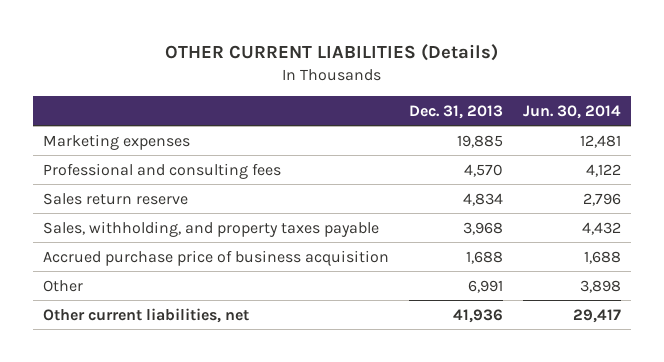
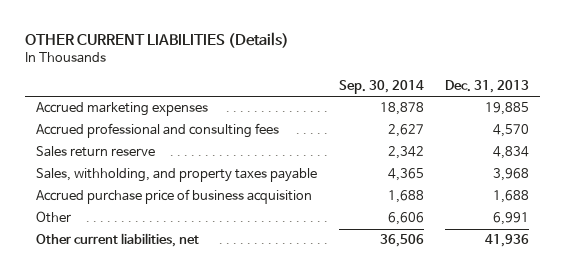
[522,104,621,119] Jun. 30, 2014 -> none
none -> [338,79,424,94] Sep. 30, 2014
[42,133,190,150] Marketing expenses -> [35,102,208,117] Accrued marketing expenses
[42,162,281,179] Professional and consulting fees -> [35,123,279,139] Accrued professional and consulting fees

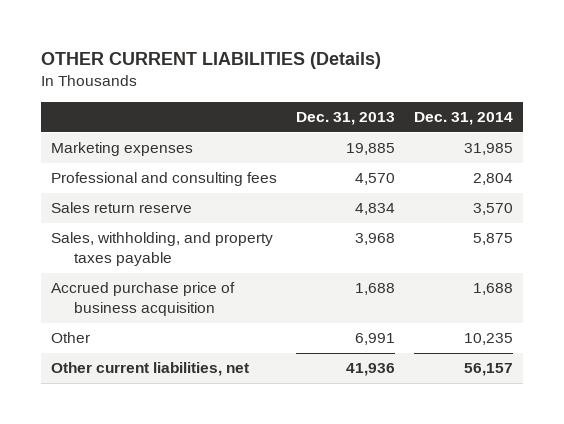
[338,79,424,94] Sep. 30, 2014 -> none
none -> [414,112,514,126] Dec. 31, 2014
[35,102,208,117] Accrued marketing expenses -> [50,142,193,157] Marketing expenses
[35,123,279,139] Accrued professional and consulting fees -> [50,172,277,187] Professional and consulting fees

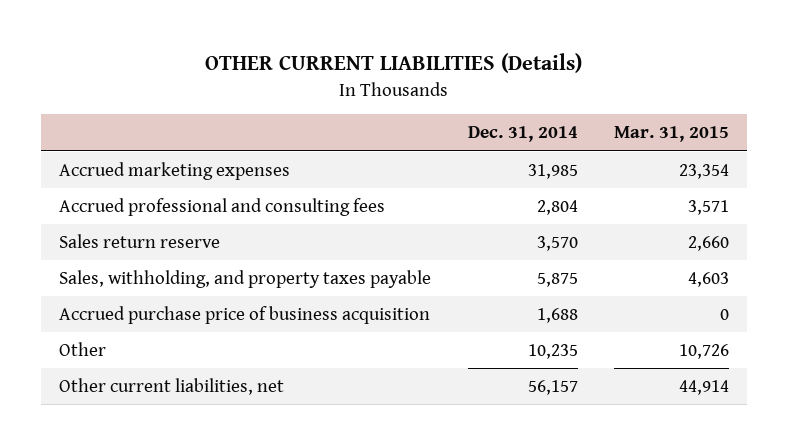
[296,112,396,126] Dec. 31, 2013 -> none
none -> [613,126,729,143] Mar. 31, 2015
[50,142,193,157] Marketing expenses -> [59,162,291,181] Accrued marketing expenses
[50,172,277,187] Professional and consulting fees -> [59,198,386,217] Accrued professional and consulting fees

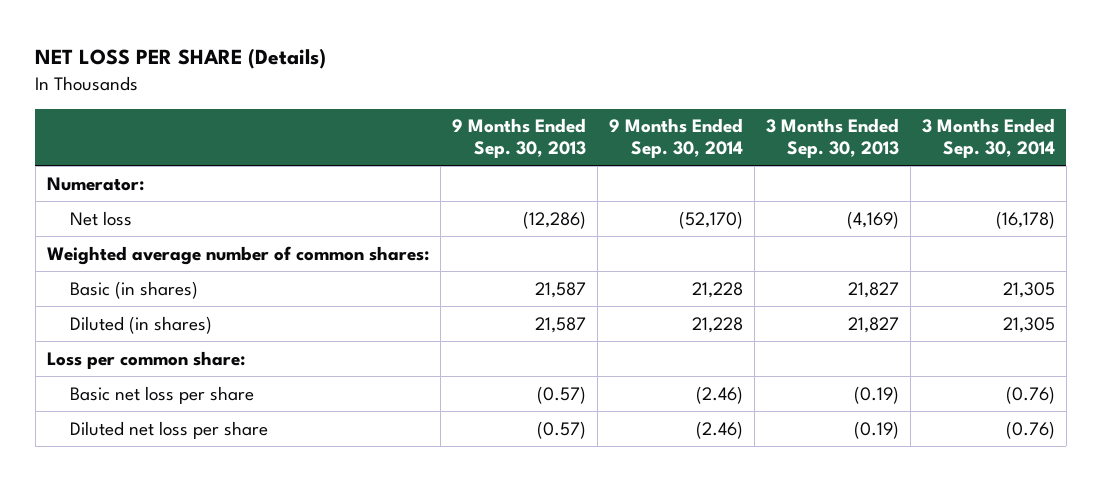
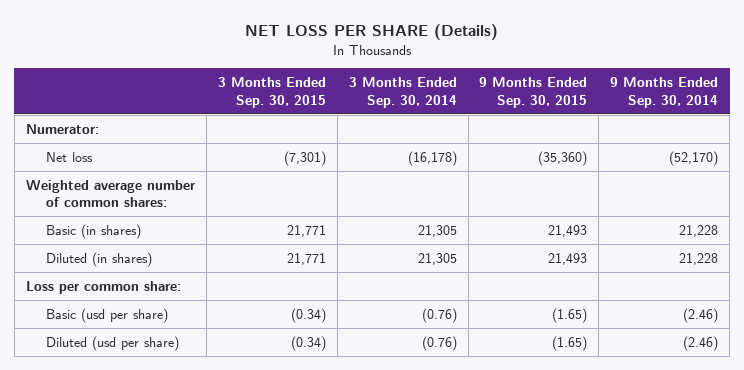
[451,118,586,159] 9 Months Ended Sep. 30, 2013 -> none
[765,118,899,159] 3 Months Ended Sep. 30, 2013 -> none
none -> [217,77,326,108] 3 Months Ended Sep. 30, 2015
none -> [479,77,588,108] 9 Months Ended Sep. 30, 2015
[69,385,254,404] Basic net loss per share -> [46,307,169,323] Basic (usd per share)
[69,420,268,439] Diluted net loss per share -> [46,335,180,351] Diluted (usd per share)

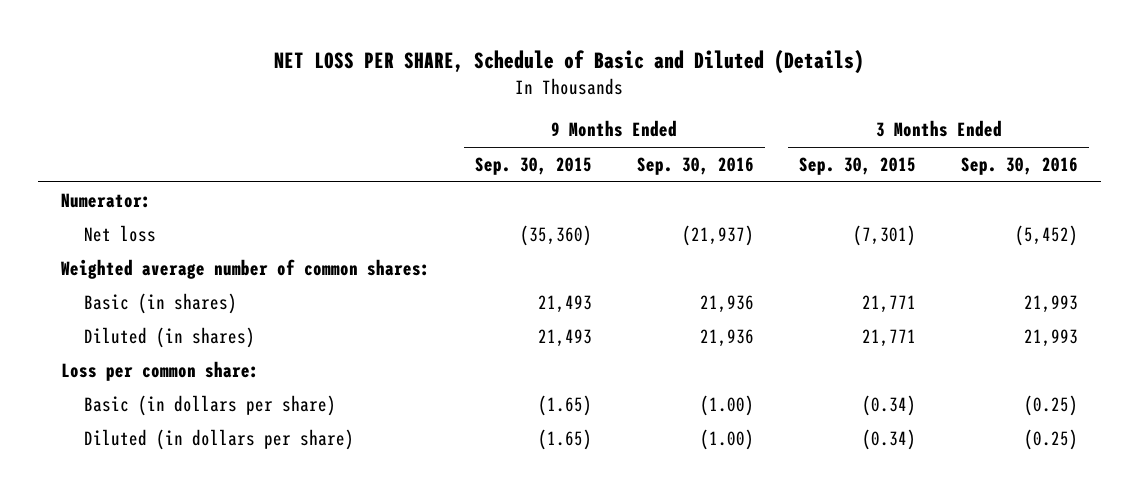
[245,23,499,40] NET LOSS PER SHARE (Details) -> [274,49,865,74] NET LOSS PER SHARE, Schedule of Basic and Diluted (Details)
[348,77,457,108] 3 Months Ended Sep. 30, 2014 -> none
[610,77,719,108] 9 Months Ended Sep. 30, 2014 -> none
none -> [636,156,754,175] Sep. 30, 2016
none -> [961,156,1079,175] Sep. 30, 2016
[46,307,169,323] Basic (usd per share) -> [83,394,336,416] Basic (in dollars per share)
[46,335,180,351] Diluted (usd per share) -> [83,428,354,450] Diluted (in dollars per share)

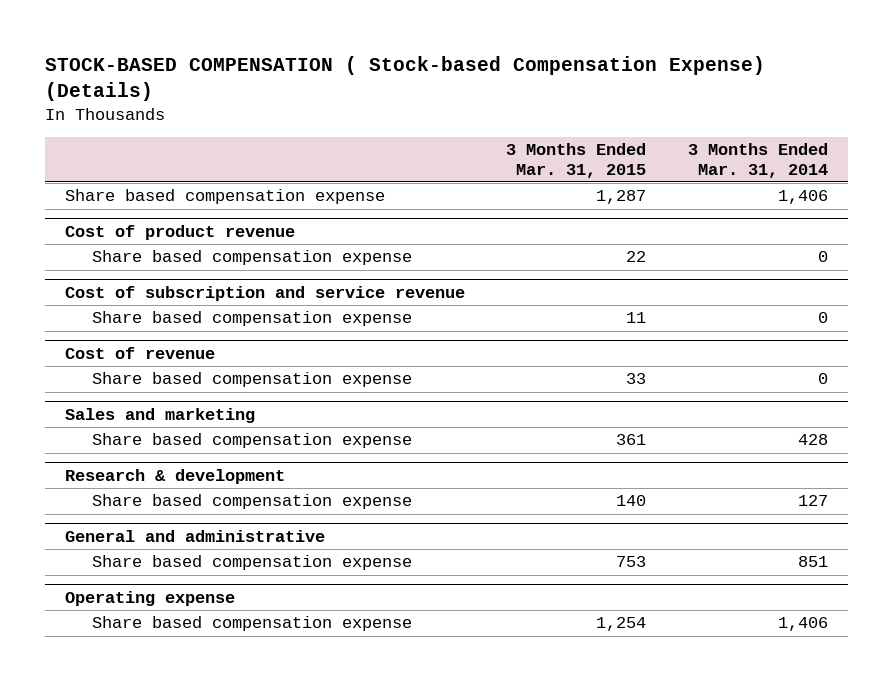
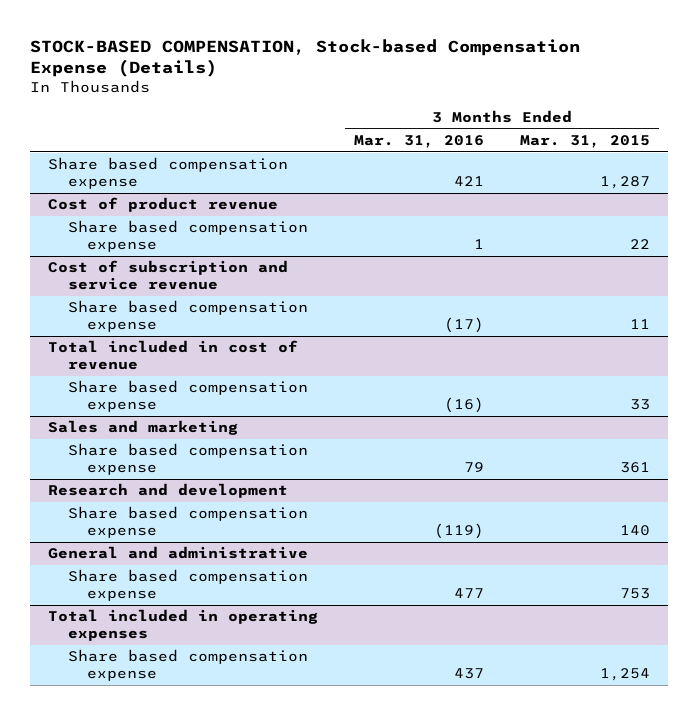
[44,55,765,102] STOCK-BASED COMPENSATION ( Stock-based Compensation Expense) (Details) -> [30,38,581,78] STOCK-BASED COMPENSATION, Stock-based Compensation Expense (Details)
[687,142,828,178] 3 Months Ended Mar. 31, 2014 -> none
none -> [354,135,485,149] Mar. 31, 2016
[65,347,216,360] Cost of revenue -> [48,340,299,371] Total included in cost of revenue
[65,469,286,485] Research & development -> [48,483,289,499] Research and development
[65,591,236,607] Operating expense -> [48,609,319,642] Total included in operating expenses

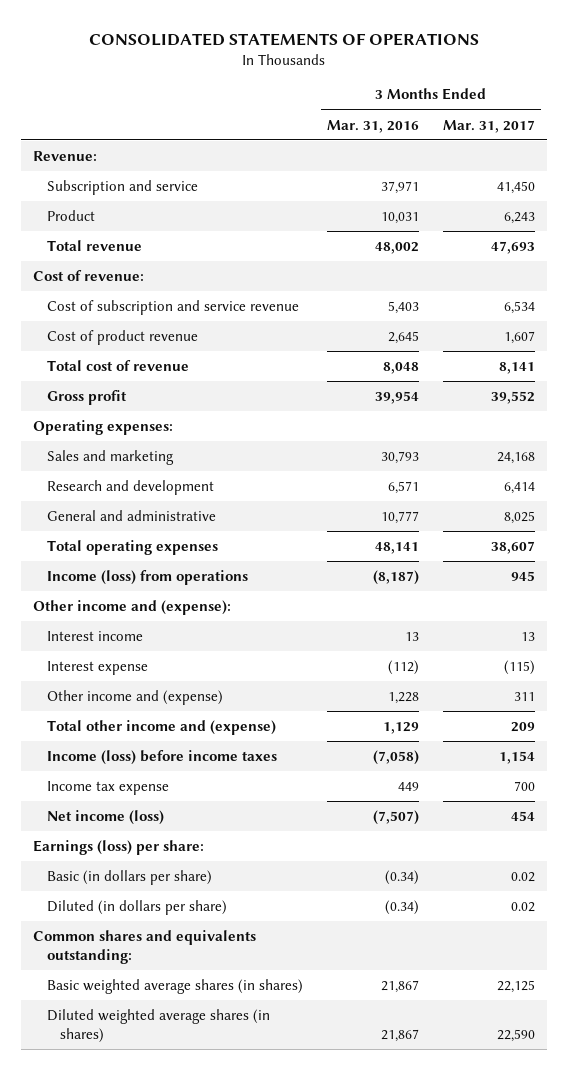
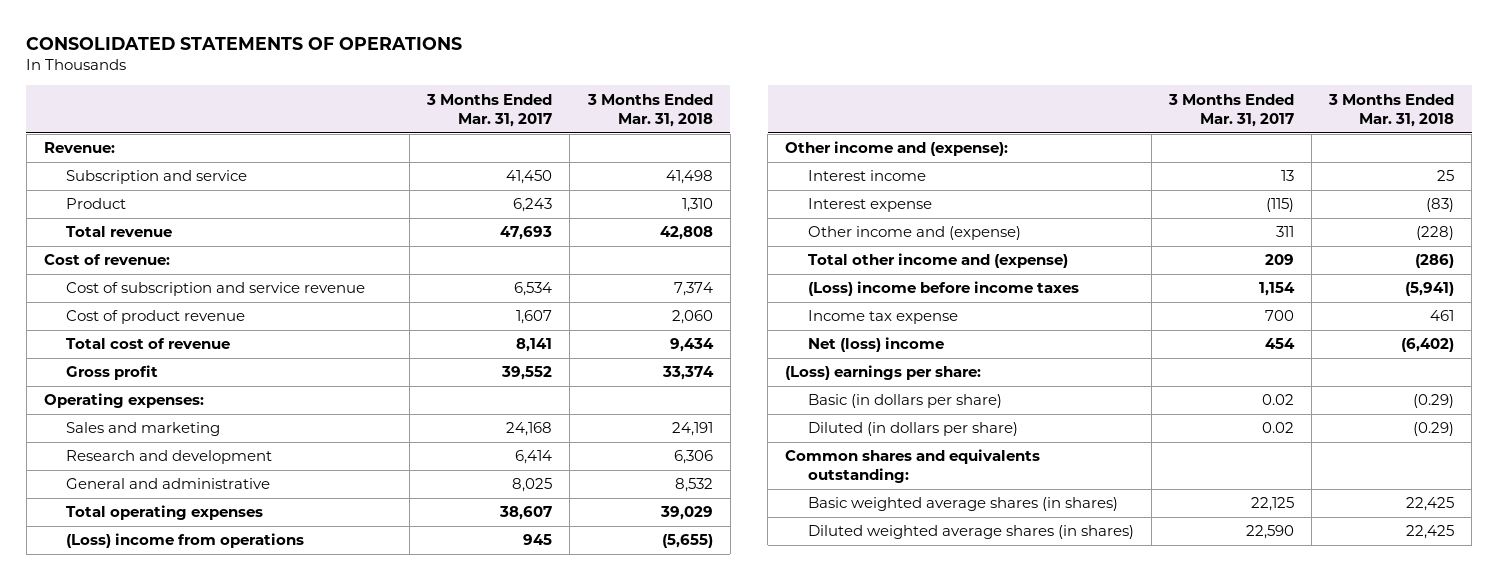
[326,119,419,133] Mar. 31, 2016 -> none
none -> [586,93,713,127] 3 Months Ended Mar. 31, 2018
[46,569,248,585] Income (loss) from operations -> [66,533,305,549] (Loss) income from operations
[46,749,277,765] Income (loss) before income taxes -> [807,281,1079,297] (Loss) income before income taxes
[46,809,164,825] Net income (loss) -> [807,337,944,353] Net (loss) income
[33,839,205,855] Earnings (loss) per share: -> [785,365,982,381] (Loss) earnings per share:

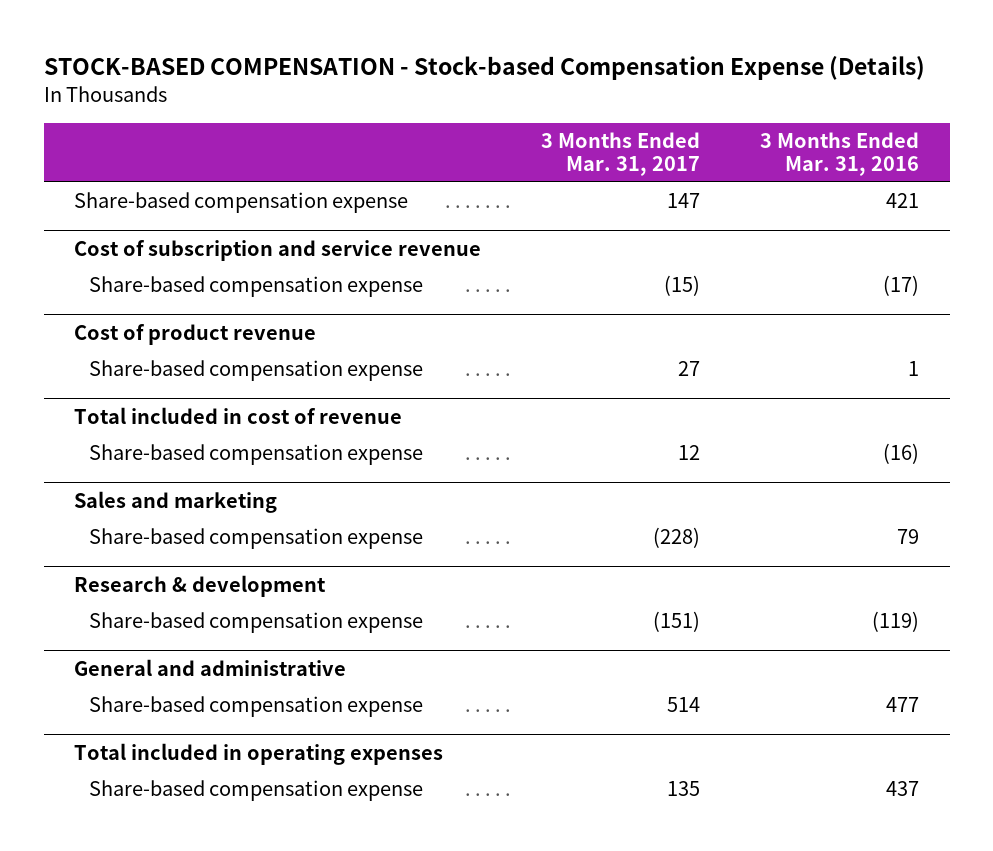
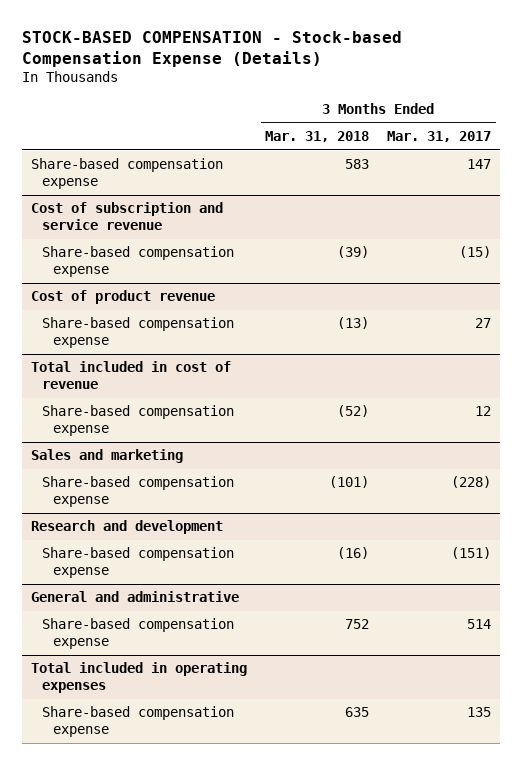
[760,131,920,177] 3 Months Ended Mar. 31, 2016 -> none
none -> [265,130,370,142] Mar. 31, 2018
[73,575,326,598] Research & development -> [31,520,224,535] Research and development

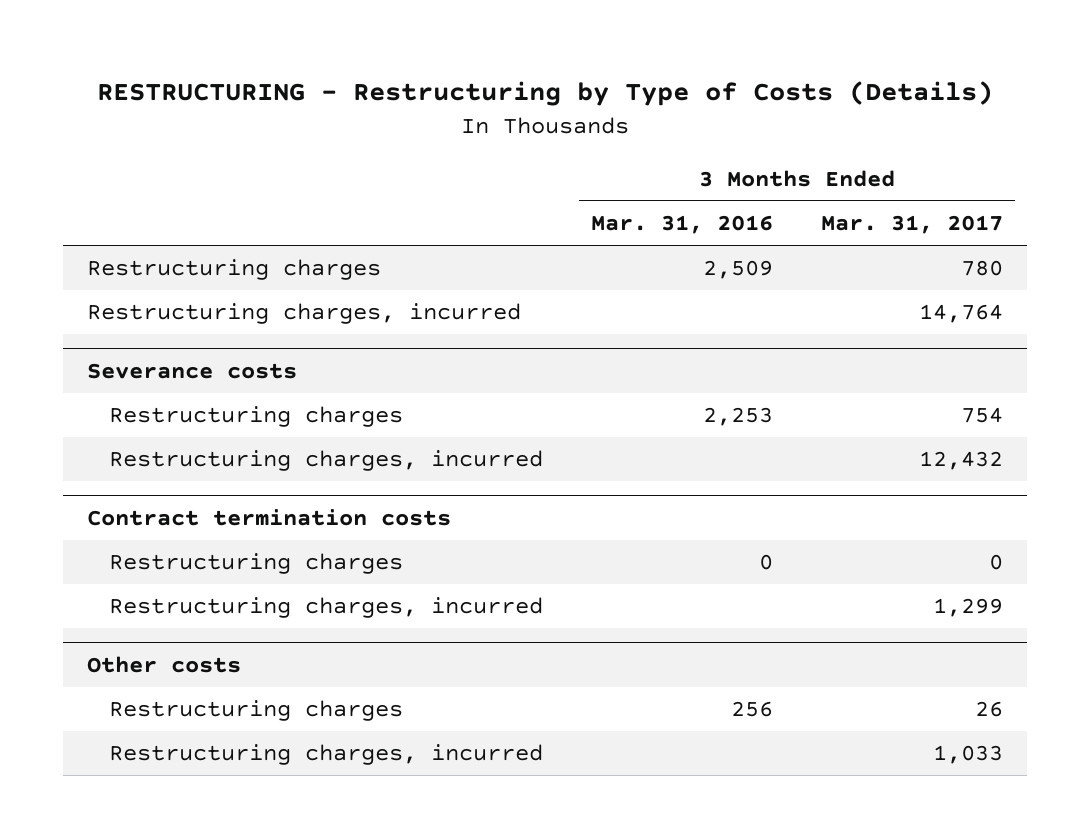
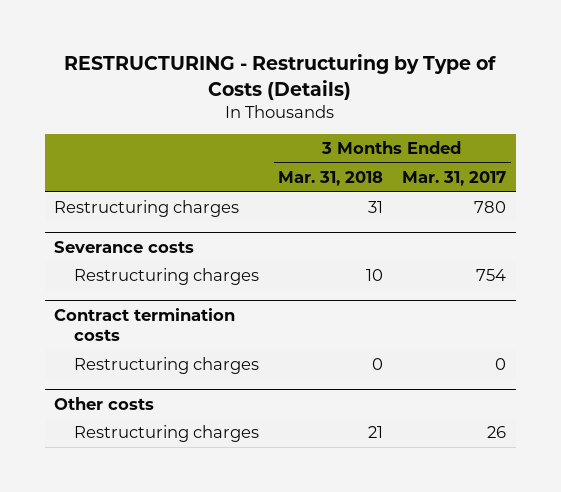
[591,215,774,235] Mar. 31, 2016 -> none
none -> [278,170,384,186] Mar. 31, 2018
[86,303,521,325] Restructuring charges, incurred -> none
[109,450,544,472] Restructuring charges, incurred -> none
[109,597,544,619] Restructuring charges, incurred -> none
[109,744,544,766] Restructuring charges, incurred -> none

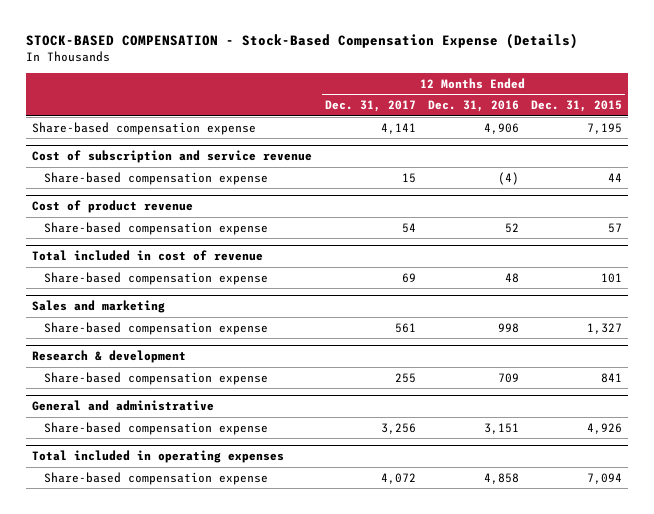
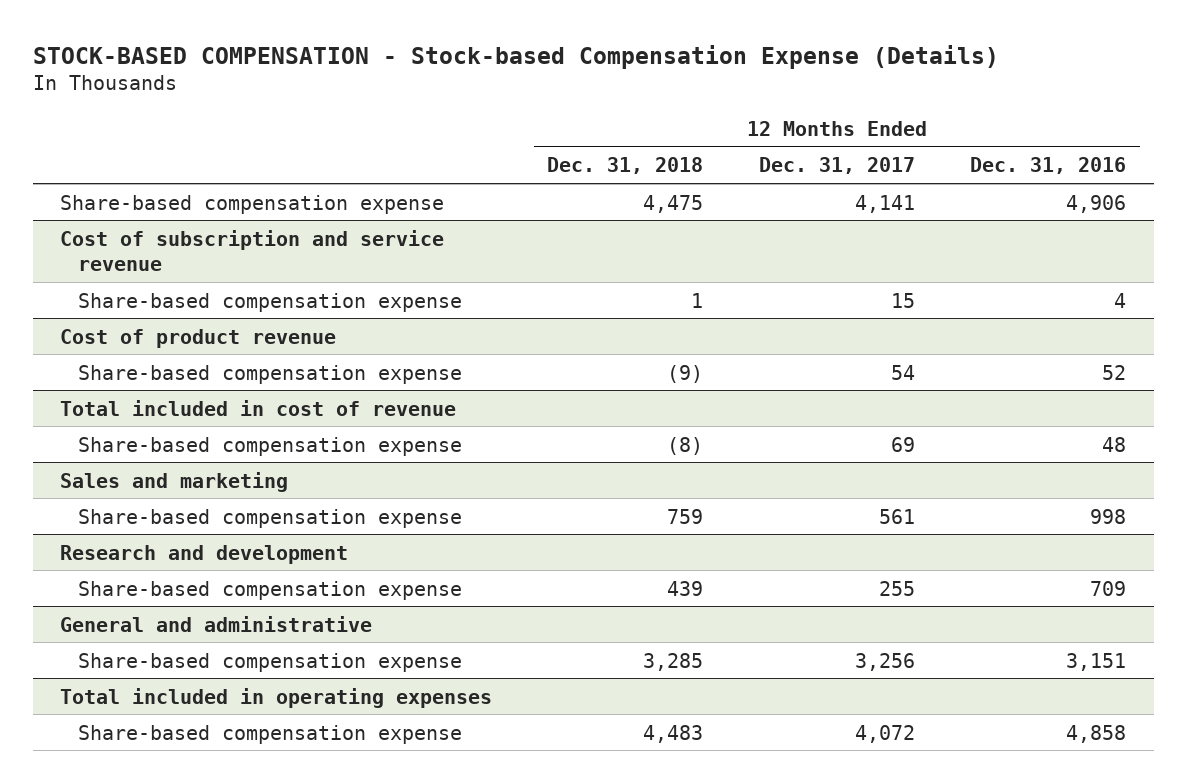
[26,32,579,49] STOCK-BASED COMPENSATION - Stock-Based Compensation Expense (Details) -> [32,44,999,69] STOCK-BASED COMPENSATION - Stock-based Compensation Expense (Details)
[530,100,622,113] Dec. 31, 2015 -> none
none -> [547,157,704,175] Dec. 31, 2018
[497,171,519,185] (4) -> [1113,292,1126,308] 4
[32,350,187,364] Research & development -> [60,544,349,564] Research and development

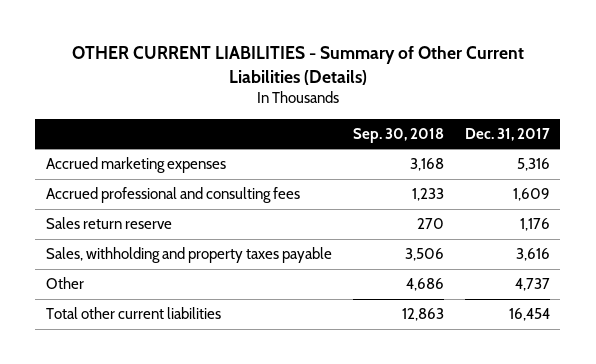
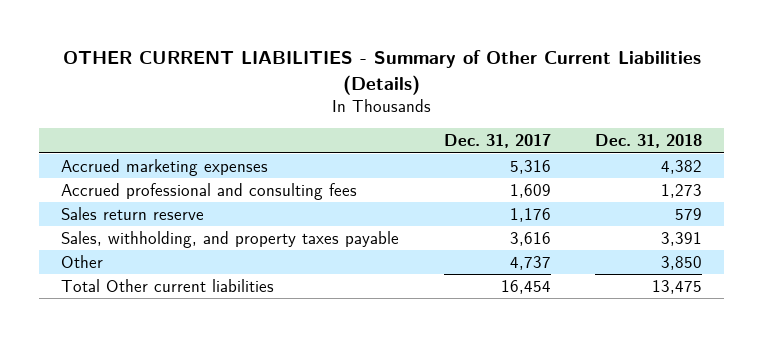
[352,127,444,143] Sep. 30, 2018 -> none
none -> [594,134,702,149] Dec. 31, 2018
[45,247,332,264] Sales, withholding and property taxes payable -> [61,230,400,248] Sales, withholding, and property taxes payable
[45,307,221,320] Total other current liabilities -> [61,278,275,292] Total Other current liabilities

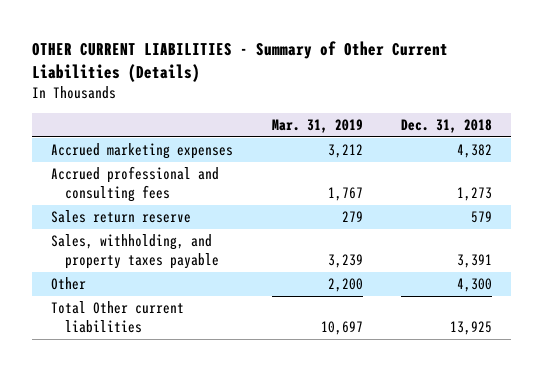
[443,134,551,149] Dec. 31, 2017 -> none
none -> [271,118,363,133] Mar. 31, 2019
[660,255,702,270] 3,850 -> [456,278,492,293] 4,300
[651,279,702,294] 13,475 -> [449,320,492,335] 13,925

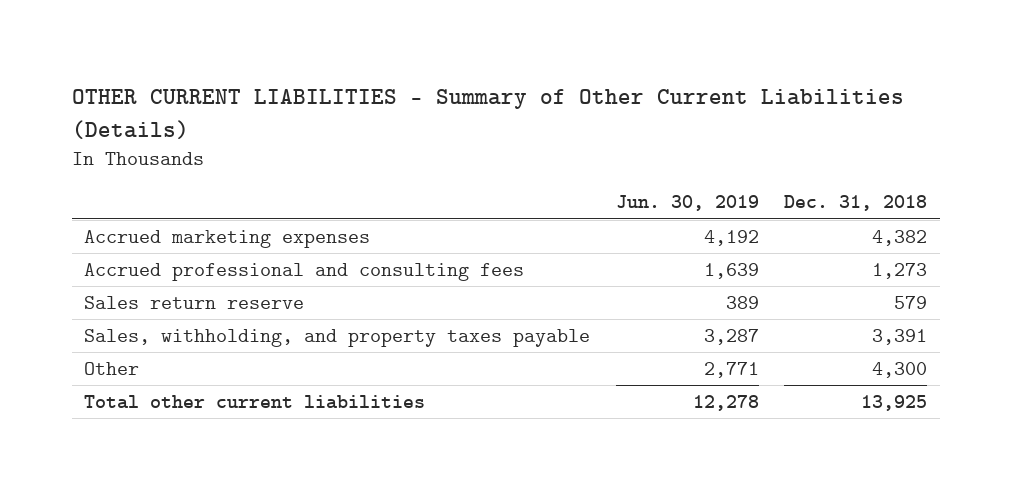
[271,118,363,133] Mar. 31, 2019 -> none
none -> [615,195,759,212] Jun. 30, 2019
[51,301,185,333] Total Other current liabilities -> [84,394,426,409] Total other current liabilities

